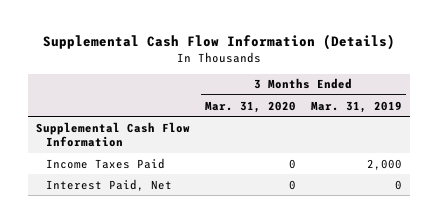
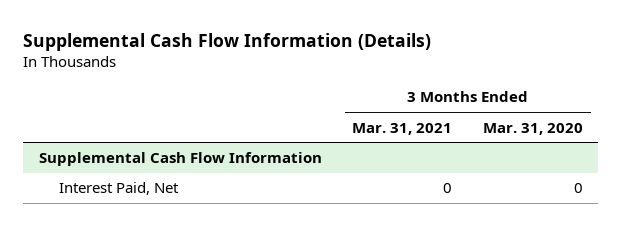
[311,100,403,113] Mar. 31, 2019 -> none
none -> [352,122,453,135] Mar. 31, 2021
[46,157,166,169] Income Taxes Paid -> none

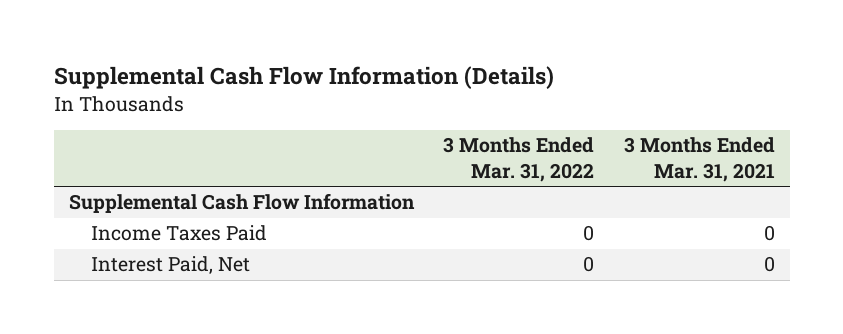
[483,122,584,135] Mar. 31, 2020 -> none
none -> [443,137,595,182] 3 Months Ended Mar. 31, 2022
none -> [90,225,267,242] Income Taxes Paid

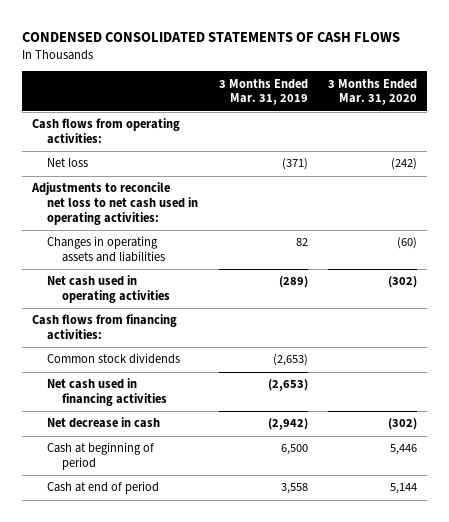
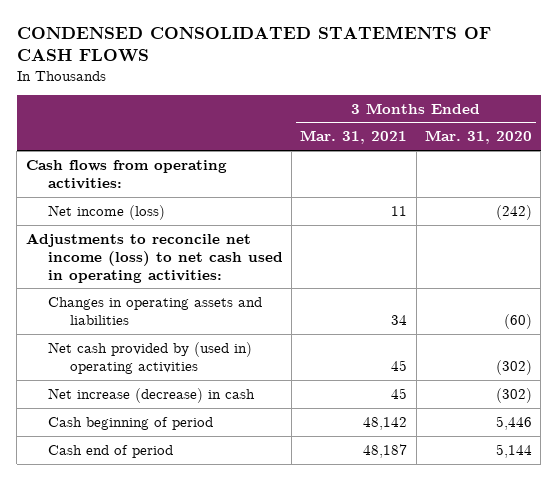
[218,78,308,106] 3 Months Ended Mar. 31, 2019 -> none
none -> [300,130,408,145] Mar. 31, 2021
[47,158,89,168] Net loss -> [48,204,166,220] Net income (loss)
[31,182,199,225] Adjustments to reconcile net loss to net cash used in operating activities: -> [25,232,284,283] Adjustments to reconcile net income (loss) to net cash used in operating activities:
[32,314,178,341] Cash flows from financing activities: -> none
[47,353,181,365] Common stock dividends -> none
[47,378,168,407] Net cash used in financing activities -> none
[47,275,171,304] Net cash used in operating activities -> [48,341,253,374] Net cash provided by (used in) operating activities
[47,417,161,429] Net decrease in cash -> [48,387,256,403] Net increase (decrease) in cash
[47,442,155,471] Cash at beginning of period -> [48,416,214,430] Cash beginning of period
[47,481,160,495] Cash at end of period -> [48,444,174,458] Cash end of period

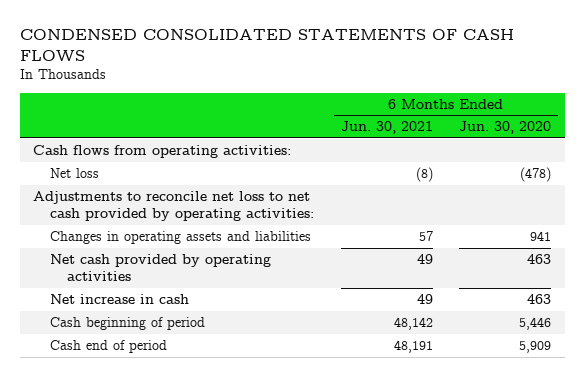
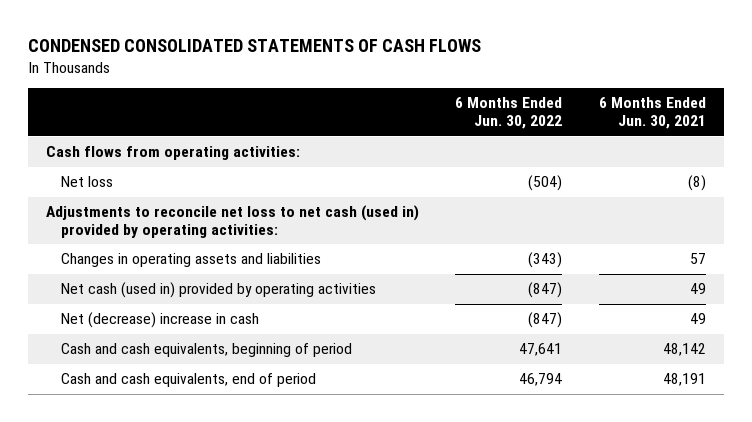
[459,121,552,135] Jun. 30, 2020 -> none
none -> [455,97,563,130] 6 Months Ended Jun. 30, 2022
[32,190,315,221] Adjustments to reconcile net loss to net cash provided by operating activities: -> [45,205,419,239] Adjustments to reconcile net loss to net cash (used in) provided by operating activities:
[50,253,272,281] Net cash provided by operating activities -> [61,282,377,299] Net cash (used in) provided by operating activities
[50,293,190,304] Net increase in cash -> [61,312,260,329] Net (decrease) increase in cash
[50,316,206,330] Cash beginning of period -> [61,343,353,358] Cash and cash equivalents, beginning of period
[50,339,168,353] Cash end of period -> [61,373,317,388] Cash and cash equivalents, end of period

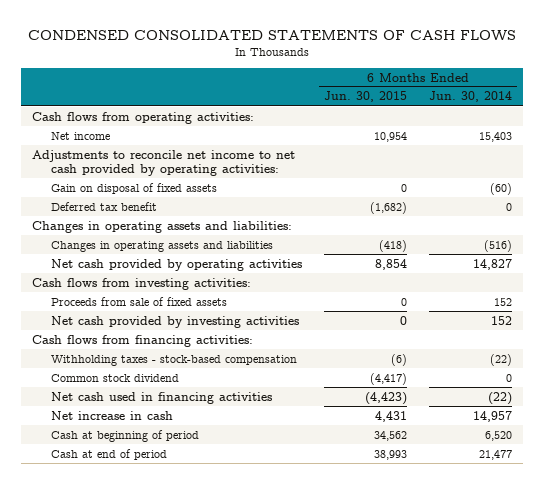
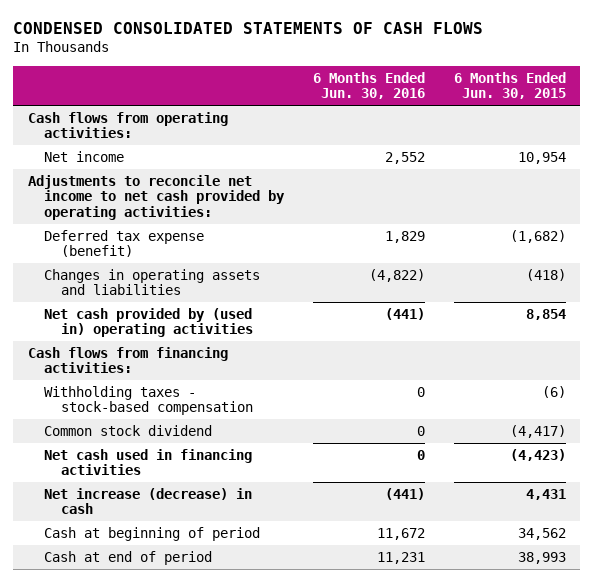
[428,91,512,103] Jun. 30, 2014 -> none
none -> [313,71,426,100] 6 Months Ended Jun. 30, 2016
[51,182,218,194] Gain on disposal of fixed assets -> none
[32,220,293,233] Changes in operating assets and liabilities: -> none
[51,201,158,211] Deferred tax benefit -> [44,229,205,258] Deferred tax expense (benefit)
[32,277,252,290] Cash flows from investing activities: -> none
[51,296,228,306] Proceeds from sale of fixed assets -> none
[51,315,300,328] Net cash provided by investing activities -> none
[51,258,303,271] Net cash provided by operating activities -> [44,307,253,338] Net cash provided by (used in) operating activities
[51,410,174,420] Net increase in cash -> [44,487,253,515] Net increase (decrease) in cash

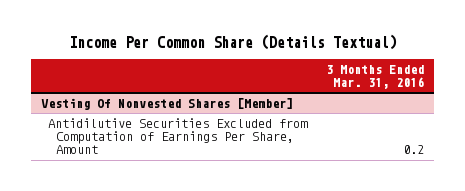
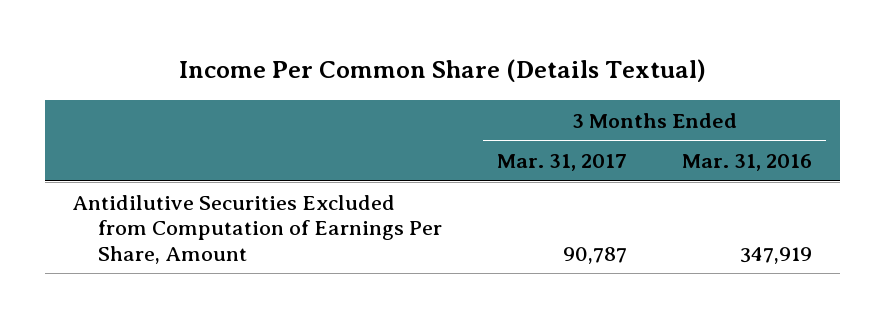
none -> [497,153,628,171] Mar. 31, 2017
[40,98,293,111] Vesting Of Nonvested Shares [Member] -> none
[403,145,425,155] 0.2 -> [740,246,813,264] 347,919

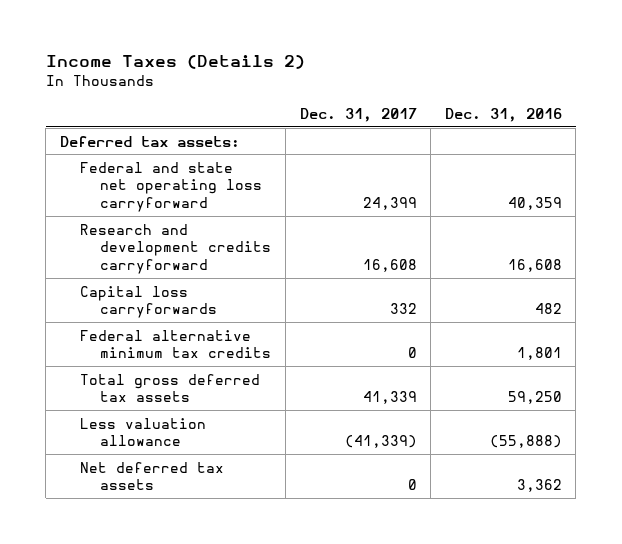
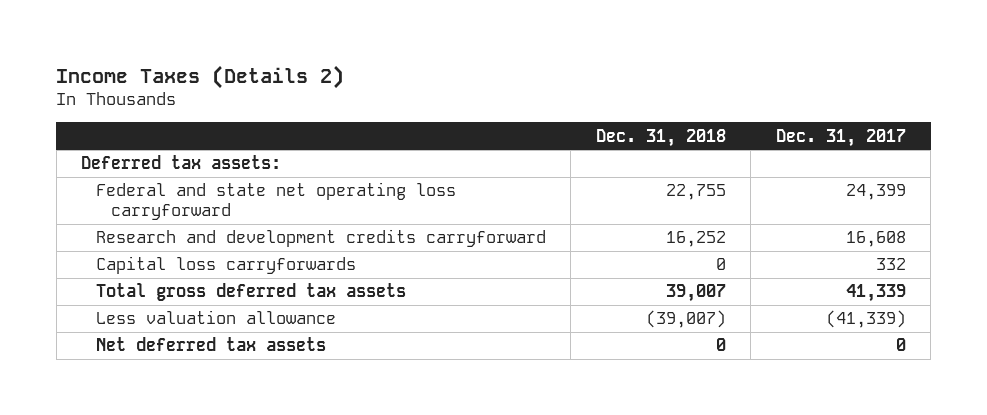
[444,107,562,122] Dec. 31, 2016 -> none
none -> [595,128,726,147] Dec. 31, 2018
[80,329,272,359] Federal alternative minimum tax credits -> none

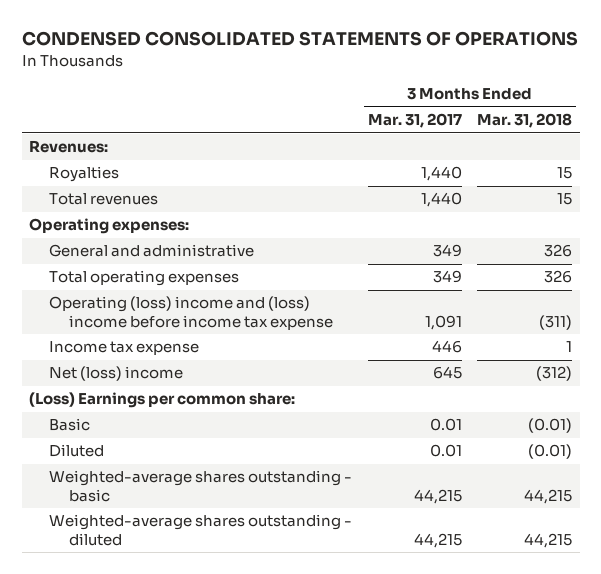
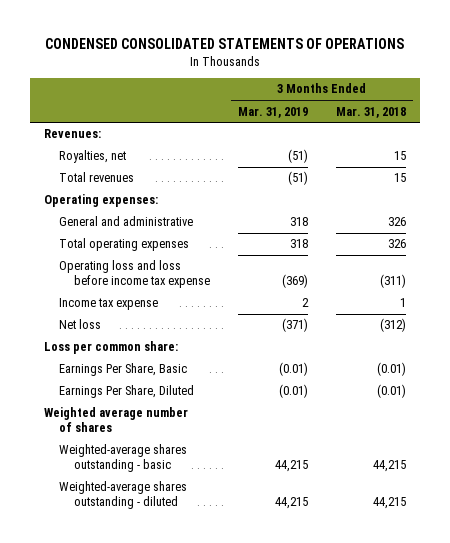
[367,113,462,129] Mar. 31, 2017 -> none
none -> [237,106,308,118] Mar. 31, 2019
[49,166,120,183] Royalties -> [58,150,126,164] Royalties, net
[49,296,334,330] Operating (loss) income and (loss) income before income tax expense -> [58,260,210,288] Operating loss and loss before income tax expense
[49,366,184,382] Net (loss) income -> [58,319,101,330] Net loss
[29,392,296,409] (Loss) Earnings per common share: -> [43,341,178,355] Loss per common share:
[49,418,91,432] Basic -> [58,363,187,377] Earnings Per Share, Basic
[49,444,105,458] Diluted -> [58,385,194,399] Earnings Per Share, Diluted
none -> [43,407,188,432] Weighted average number of shares

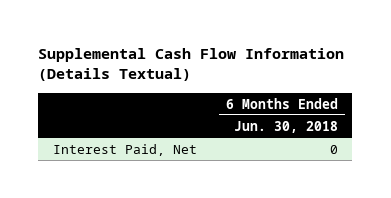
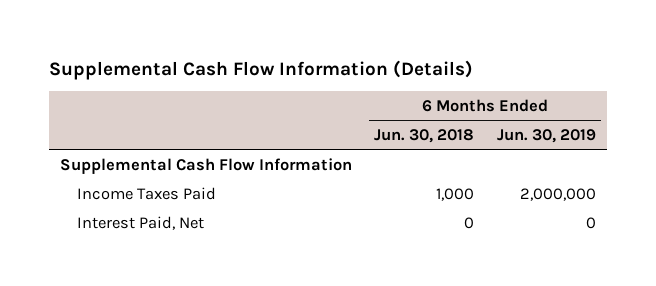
[38,47,345,82] Supplemental Cash Flow Information (Details Textual) -> [49,59,474,80] Supplemental Cash Flow Information (Details)
none -> [496,129,596,144] Jun. 30, 2019
none -> [60,157,353,174] Supplemental Cash Flow Information
none -> [76,186,216,200] Income Taxes Paid

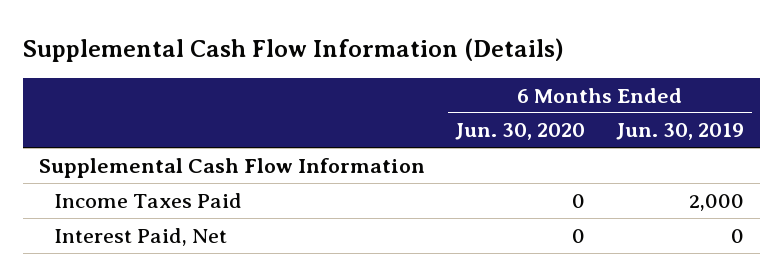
[374,129,475,144] Jun. 30, 2018 -> none
none -> [455,123,586,141] Jun. 30, 2020
[519,187,596,201] 2,000,000 -> [689,193,745,211] 2,000

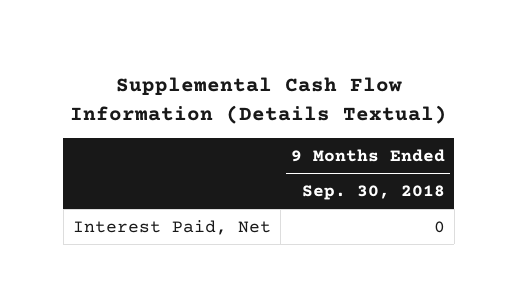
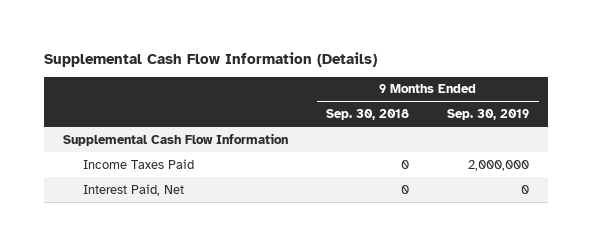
[69,77,447,124] Supplemental Cash Flow Information (Details Textual) -> [44,51,378,67] Supplemental Cash Flow Information (Details)
none -> [447,109,530,121] Sep. 30, 2019
none -> [63,132,289,146] Supplemental Cash Flow Information
none -> [82,158,194,169] Income Taxes Paid

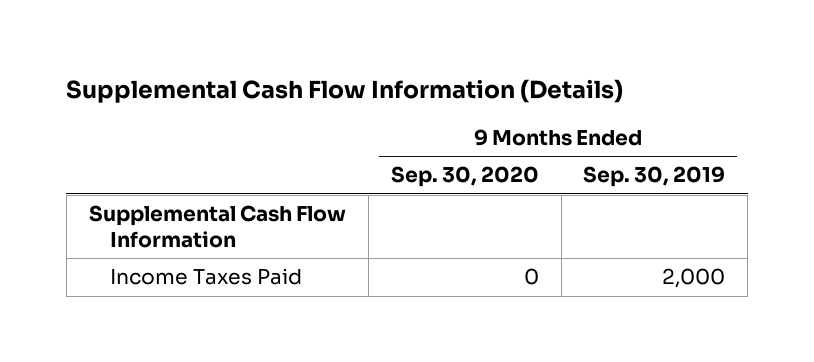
[326,109,410,121] Sep. 30, 2018 -> none
none -> [390,166,539,188] Sep. 30, 2020
[82,183,184,196] Interest Paid, Net -> none
[468,159,530,171] 2,000,000 -> [662,268,726,289] 2,000

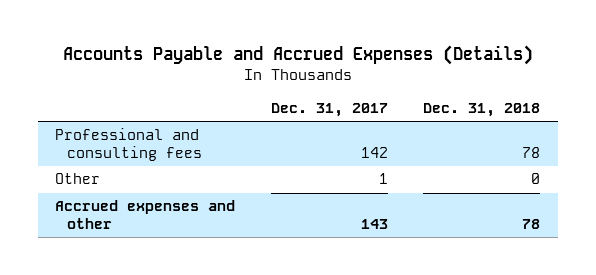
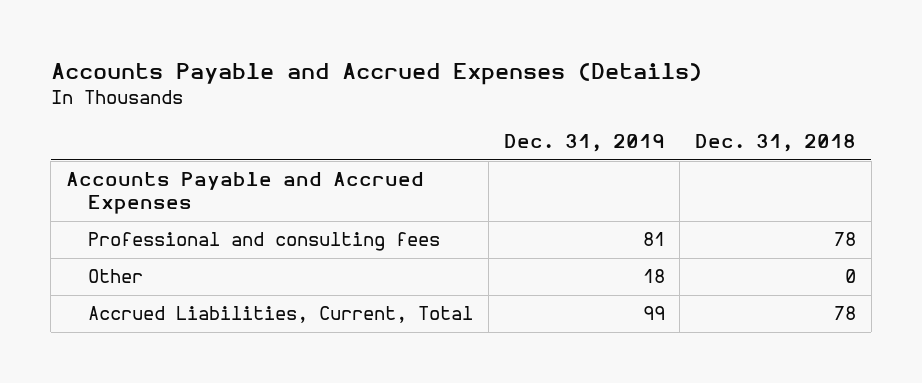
[270,103,388,118] Dec. 31, 2017 -> none
none -> [503,133,665,152] Dec. 31, 2019
none -> [66,172,425,215] Accounts Payable and Accrued Expenses
[55,200,236,229] Accrued expenses and other -> [88,306,474,324] Accrued Liabilities, Current, Total

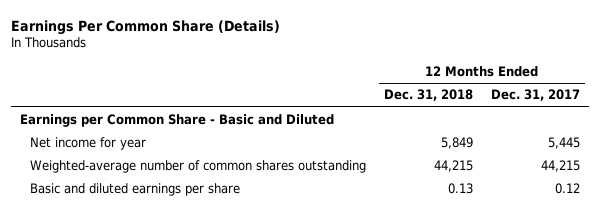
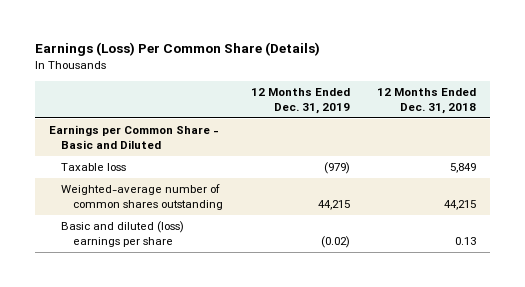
[11,19,281,35] Earnings Per Common Share (Details) -> [34,42,320,57] Earnings (Loss) Per Common Share (Details)
[491,89,581,102] Dec. 31, 2017 -> none
none -> [250,87,350,114] 12 Months Ended Dec. 31, 2019
[29,137,146,151] Net income for year -> [60,163,126,172] Taxable loss
[29,183,240,197] Basic and diluted earnings per share -> [60,221,184,248] Basic and diluted (loss) earnings per share

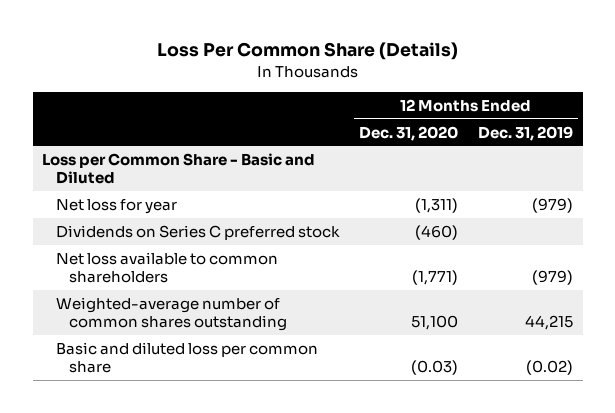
[34,42,320,57] Earnings (Loss) Per Common Share (Details) -> [156,42,458,61] Loss Per Common Share (Details)
[376,87,476,114] 12 Months Ended Dec. 31, 2018 -> none
none -> [359,125,459,141] Dec. 31, 2020
[48,125,219,150] Earnings per Common Share - Basic and Diluted -> [42,152,316,185] Loss per Common Share - Basic and Diluted
[60,163,126,172] Taxable loss -> [55,198,177,214] Net loss for year
none -> [55,224,340,240] Dividends on Series C preferred stock
none -> [55,251,278,284] Net loss available to common shareholders
[60,221,184,248] Basic and diluted (loss) earnings per share -> [55,341,318,374] Basic and diluted loss per common share

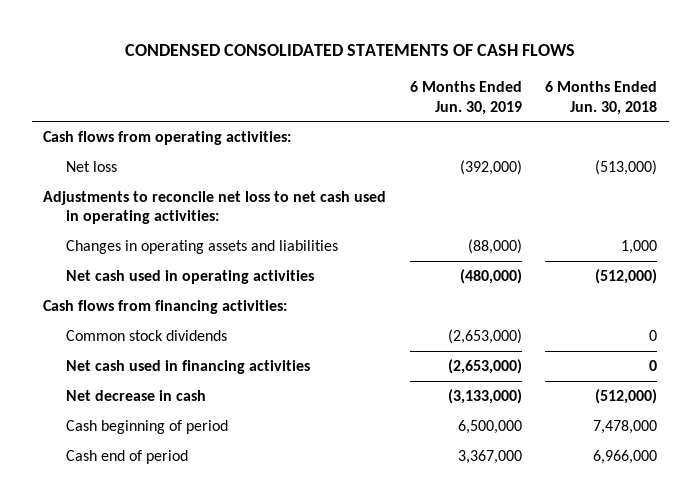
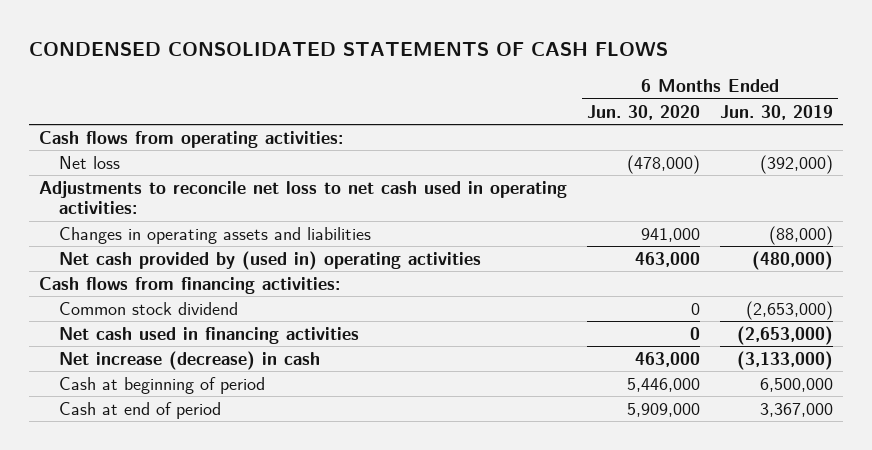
[544,81,657,115] 6 Months Ended Jun. 30, 2018 -> none
none -> [586,104,700,120] Jun. 30, 2020
[66,270,315,285] Net cash used in operating activities -> [59,250,482,270] Net cash provided by (used in) operating activities
[66,330,228,342] Common stock dividends -> [59,301,239,315] Common stock dividend
[66,390,207,402] Net decrease in cash -> [59,350,321,370] Net increase (decrease) in cash
[66,420,229,435] Cash beginning of period -> [59,376,266,394] Cash at beginning of period
[66,450,189,465] Cash end of period -> [59,401,222,419] Cash at end of period

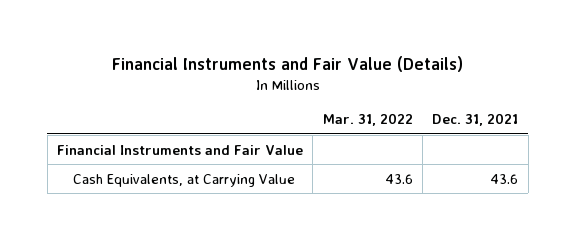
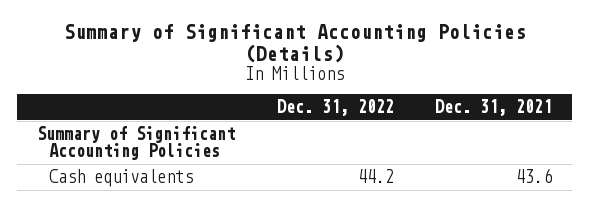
[111,56,463,73] Financial Instruments and Fair Value (Details) -> [63,23,526,63] Summary of Significant Accounting Policies (Details)
[322,113,413,127] Mar. 31, 2022 -> none
none -> [276,99,394,117] Dec. 31, 2022
[57,144,304,155] Financial Instruments and Fair Value -> none
none -> [37,126,236,161] Summary of Significant Accounting Policies
[73,173,296,187] Cash Equivalents, at Carrying Value -> [49,169,194,188] Cash equivalents

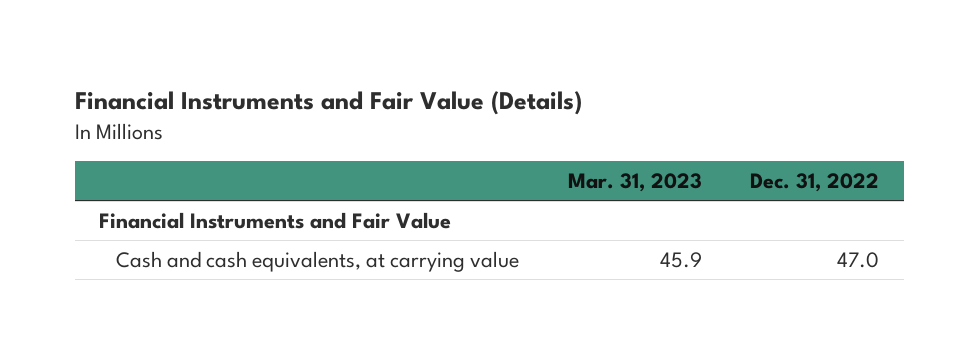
[63,23,526,63] Summary of Significant Accounting Policies (Details) -> [74,91,582,116] Financial Instruments and Fair Value (Details)
[434,99,552,117] Dec. 31, 2021 -> none
none -> [567,172,702,192] Mar. 31, 2023
[37,126,236,161] Summary of Significant Accounting Policies -> none
none -> [99,211,452,229] Financial Instruments and Fair Value
[49,169,194,188] Cash equivalents -> [115,250,519,272] Cash and cash equivalents, at carrying value
[357,169,394,184] 44.2 -> [837,251,880,268] 47.0

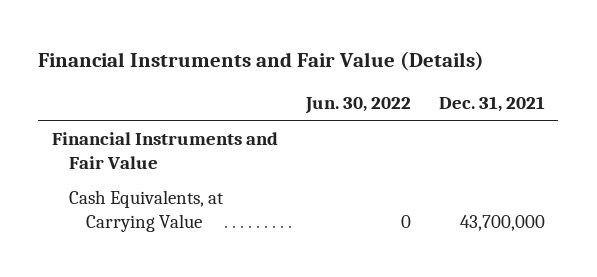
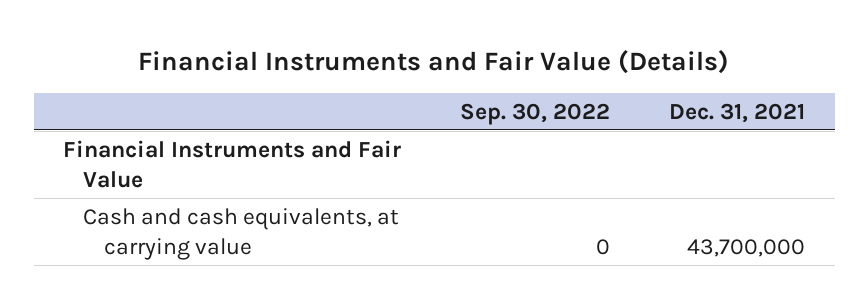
[304,97,411,115] Jun. 30, 2022 -> none
none -> [460,102,611,125] Sep. 30, 2022
[68,189,224,232] Cash Equivalents, at Carrying Value -> [83,207,400,260] Cash and cash equivalents, at carrying value

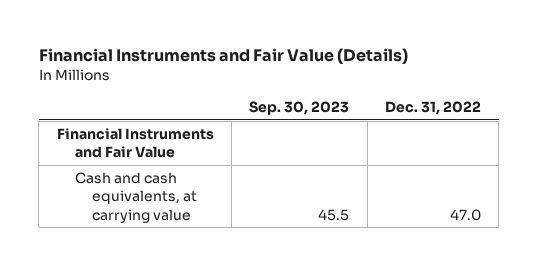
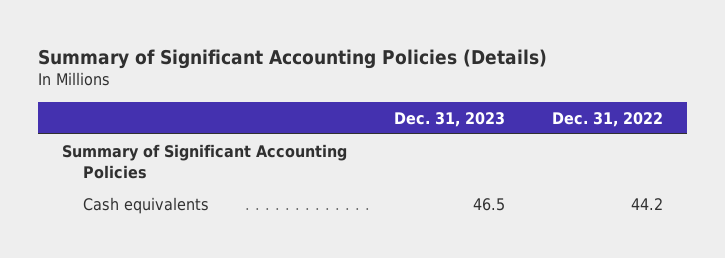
[38,47,408,64] Financial Instruments and Fair Value (Details) -> [38,48,548,69] Summary of Significant Accounting Policies (Details)
[249,101,350,116] Sep. 30, 2023 -> none
none -> [394,111,506,127] Dec. 31, 2023
[56,128,214,159] Financial Instruments and Fair Value -> none
none -> [61,144,347,179] Summary of Significant Accounting Policies
[74,172,198,223] Cash and cash equivalents, at carrying value -> [82,197,209,215] Cash equivalents
[449,208,481,221] 47.0 -> [631,198,664,211] 44.2

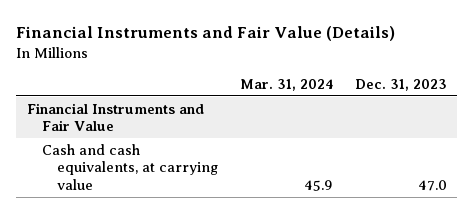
[38,48,548,69] Summary of Significant Accounting Policies (Details) -> [16,26,396,42] Financial Instruments and Fair Value (Details)
[552,111,664,127] Dec. 31, 2022 -> none
none -> [239,79,333,92] Mar. 31, 2024
[61,144,347,179] Summary of Significant Accounting Policies -> none
none -> [26,102,204,132] Financial Instruments and Fair Value
[82,197,209,215] Cash equivalents -> [42,143,219,191] Cash and cash equivalents, at carrying value
[473,198,506,212] 46.5 -> [417,180,447,192] 47.0

